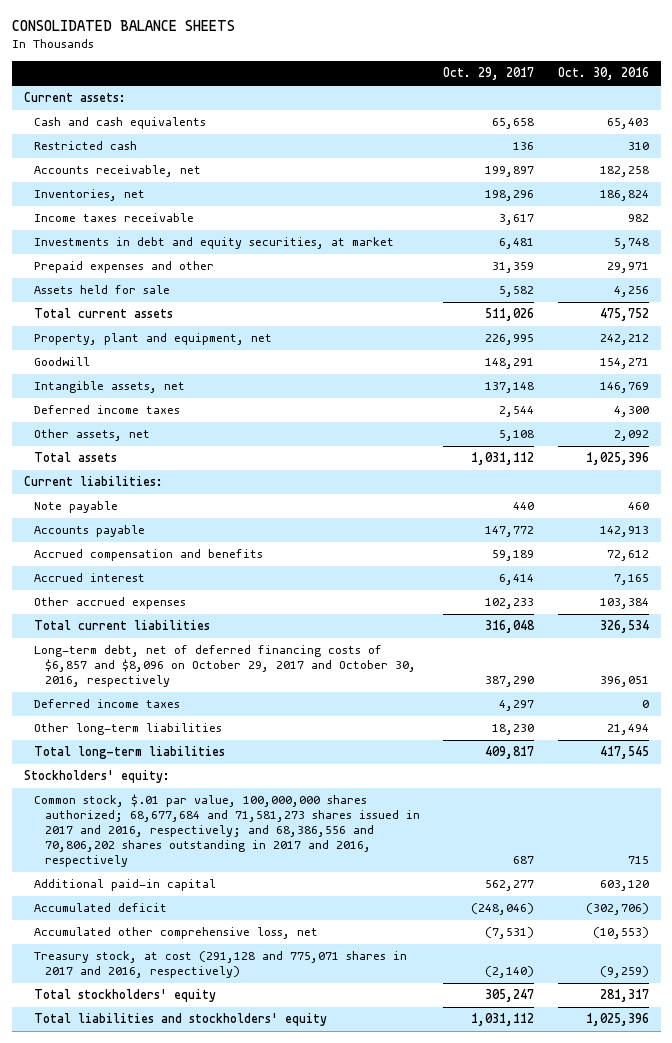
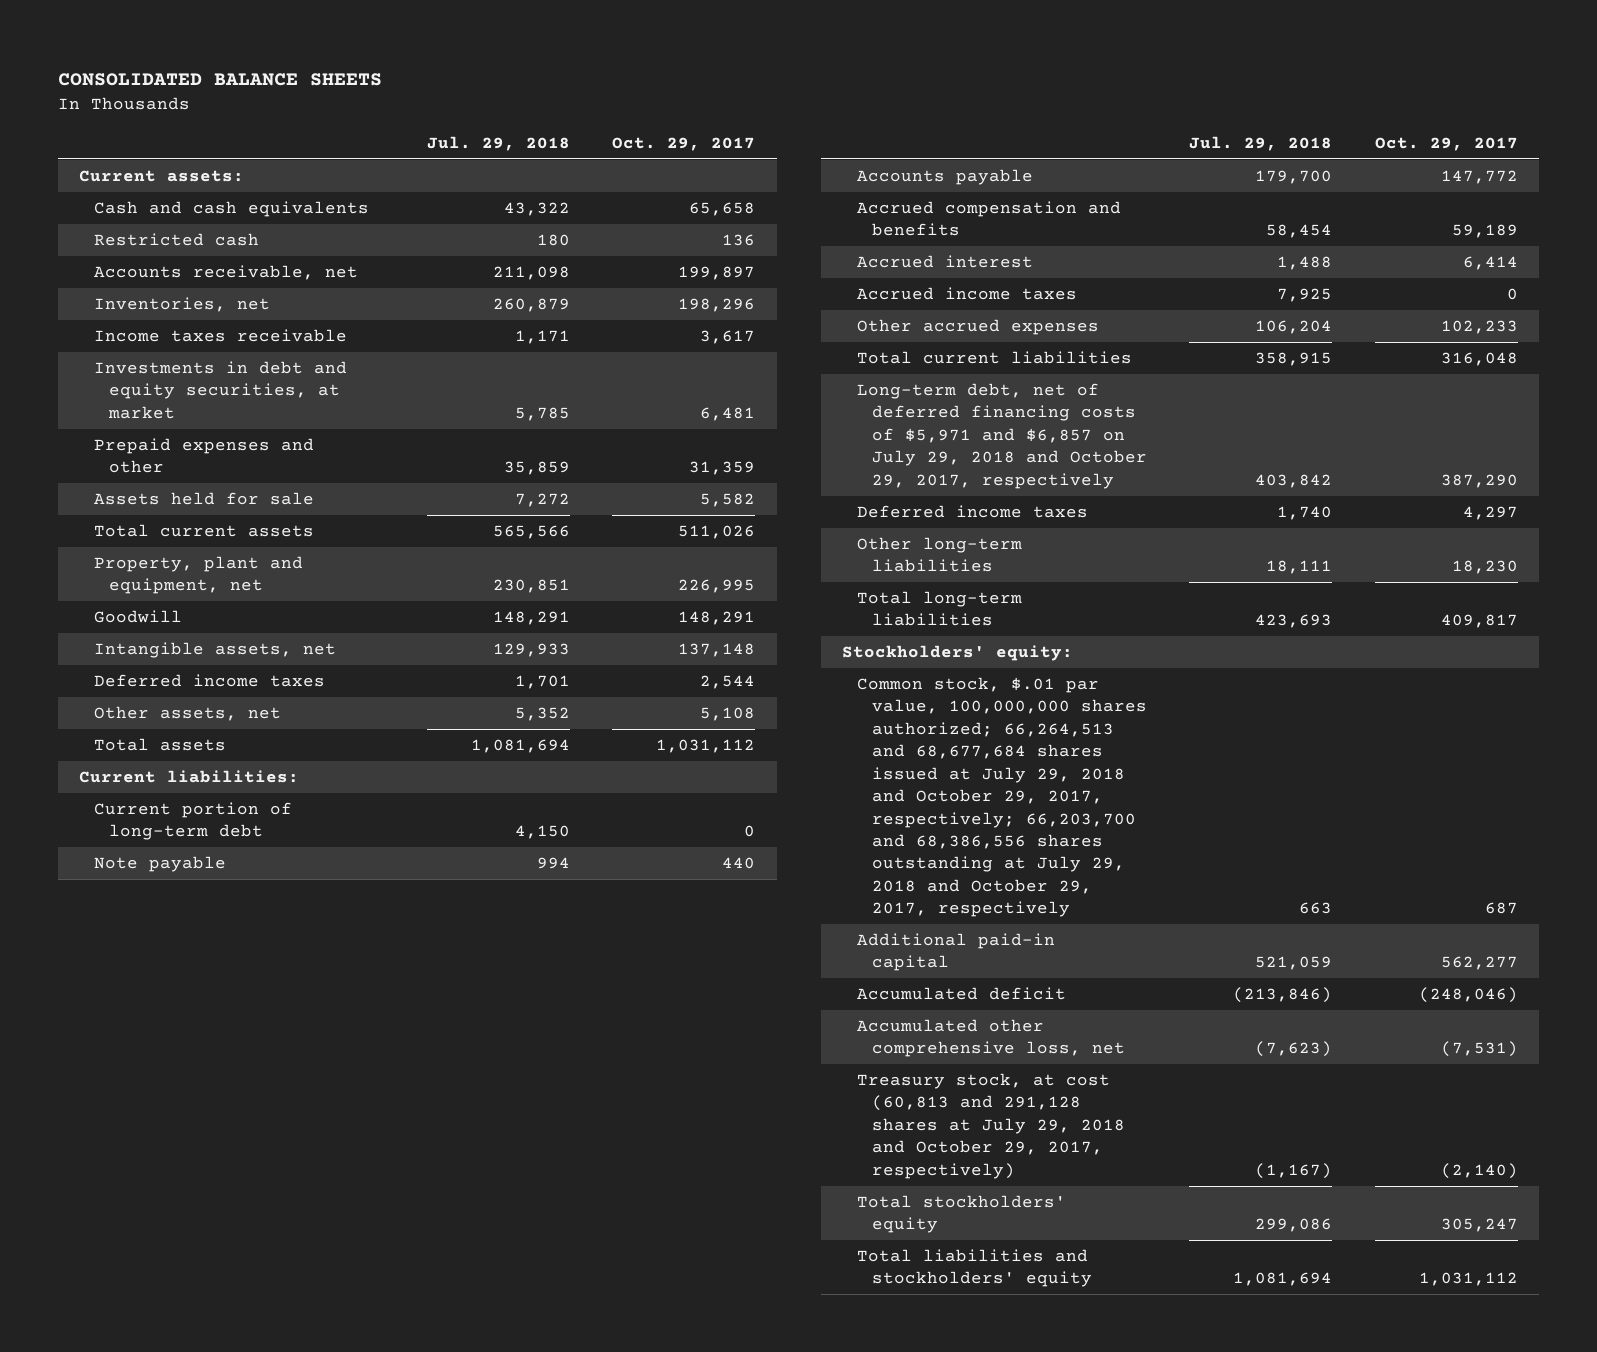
[557,67,649,81] Oct. 30, 2016 -> none
none -> [426,135,570,151] Jul. 29, 2018
none -> [94,802,293,841] Current portion of long-term debt
none -> [856,287,1077,301] Accrued income taxes
[34,645,416,688] Long-term debt, net of deferred financing costs of $6,857 and $8,096 on October 29, 2017 and October 30, 2016, respectively -> [856,383,1147,489] Long-term debt, net of deferred financing costs of $5,971 and $6,857 on July 29, 2018 and October 29, 2017, respectively
[34,794,420,867] Common stock, $.01 par value, 100,000,000 shares authorized; 68,677,684 and 71,581,273 shares issued in 2017 and 2016, respectively; and 68,386,556 and 70,806,202 shares outstanding in 2017 and 2016, respectively -> [856,677,1147,918] Common stock, $.01 par value, 100,000,000 shares authorized; 66,264,513 and 68,677,684 shares issued at July 29, 2018 and October 29, 2017, respectively; 66,203,700 and 68,386,556 shares outstanding at July 29, 2018 and October 29, 2017, respectively
[34,951,408,979] Treasury stock, at cost (291,128 and 775,071 shares in 2017 and 2016, respectively) -> [856,1073,1125,1179] Treasury stock, at cost (60,813 and 291,128 shares at July 29, 2018 and October 29, 2017, respectively)

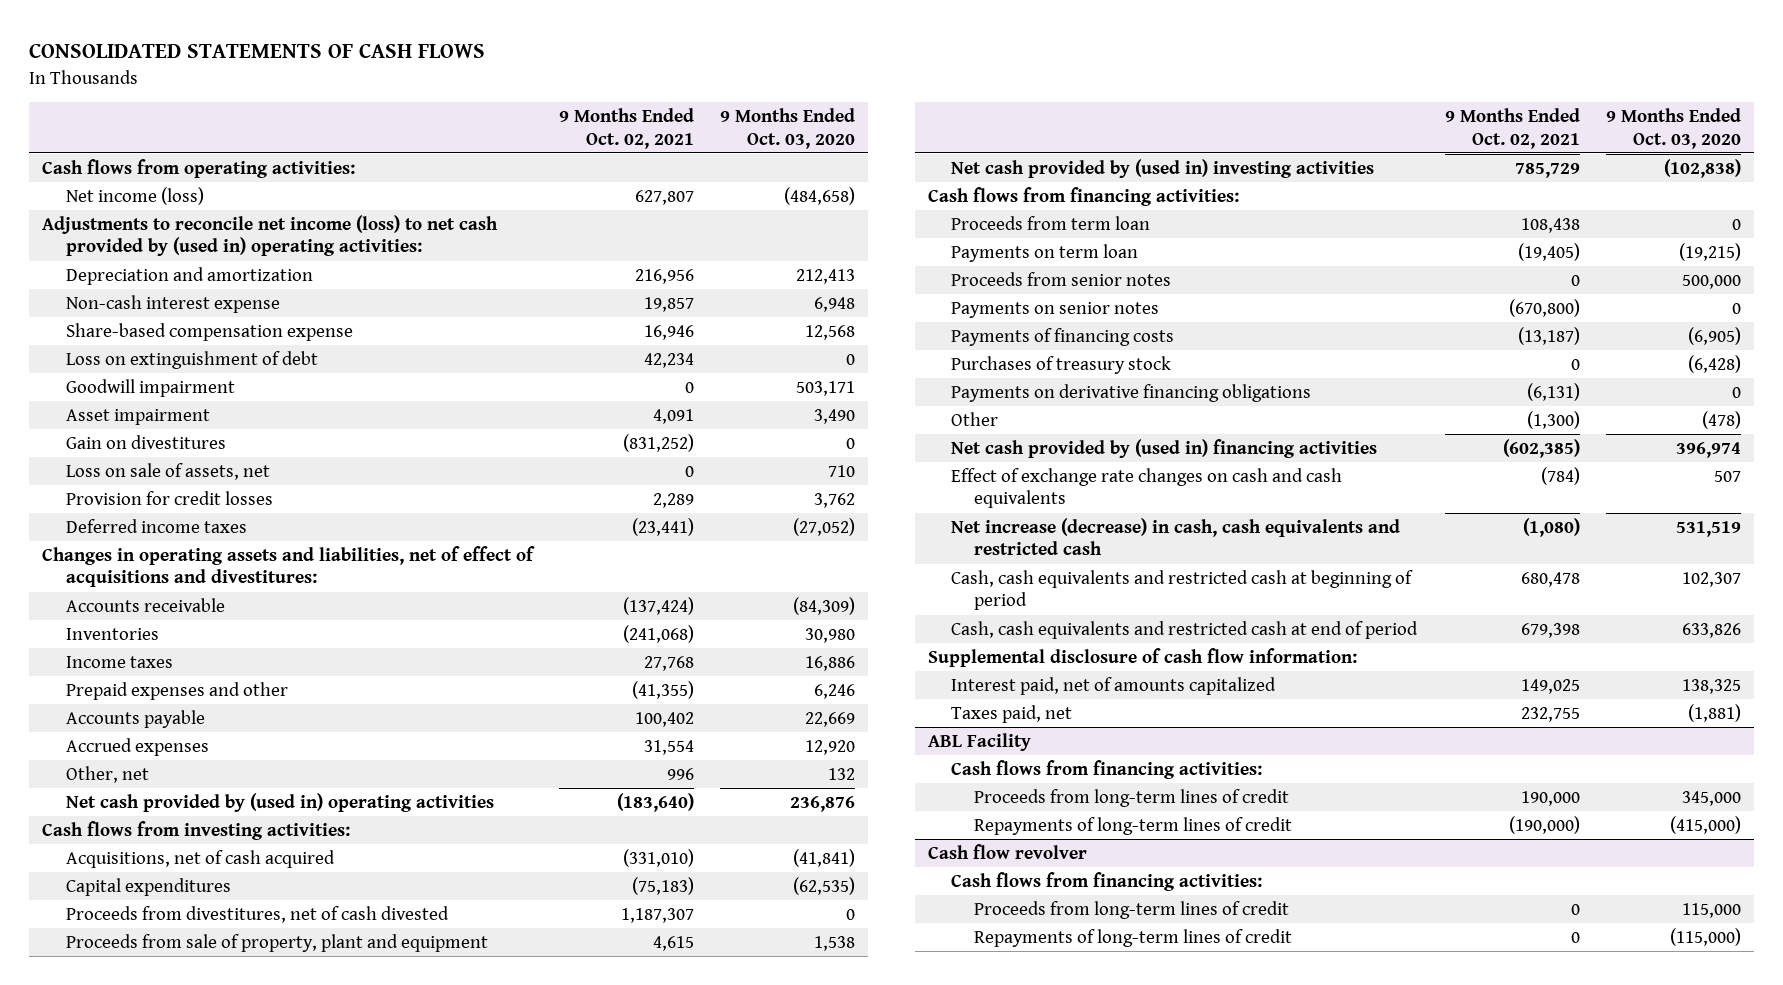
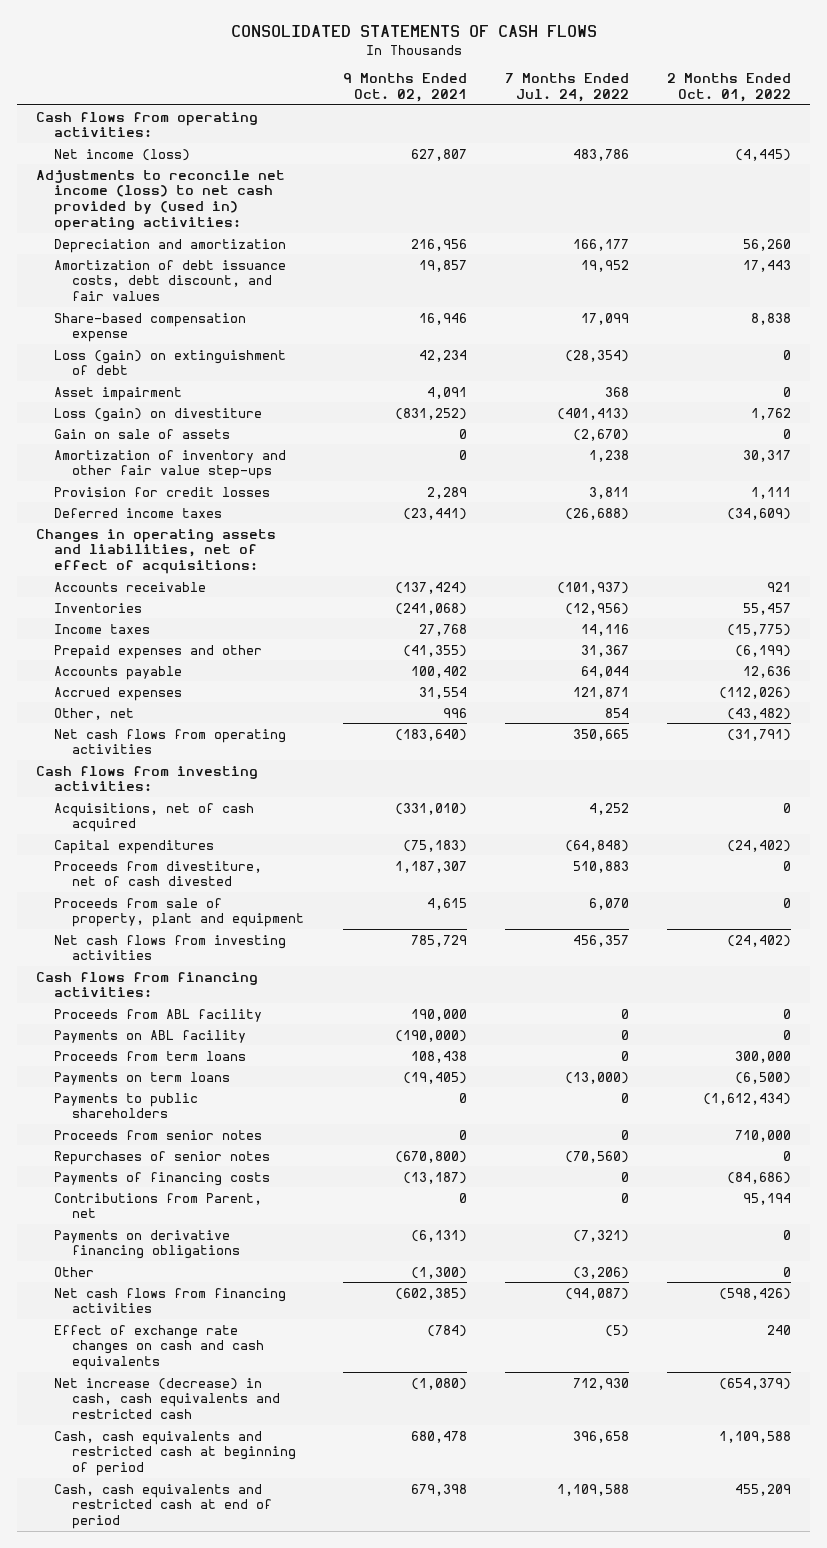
[720,107,856,149] 9 Months Ended Oct. 03, 2020 -> none
none -> [504,73,629,103] 7 Months Ended Jul. 24, 2022
none -> [667,73,792,103] 2 Months Ended Oct. 01, 2022
[65,294,280,313] Non-cash interest expense -> [54,259,287,302] Amortization of debt issuance costs, debt discount, and fair values
[65,378,235,397] Goodwill impairment -> none
[65,350,318,369] Loss on extinguishment of debt -> [54,349,287,376] Loss (gain) on extinguishment of debt
[65,434,226,449] Gain on divestitures -> [54,407,263,422] Loss (gain) on divestiture
[65,462,270,480] Loss on sale of assets, net -> [54,428,231,439] Gain on sale of assets
none -> [54,449,287,480] Amortization of inventory and other fair value step-ups
[42,545,536,588] Changes in operating assets and liabilities, net of effect of acquisitions and divestitures: -> [36,528,277,575] Changes in operating assets and liabilities, net of effect of acquisitions:
[65,792,494,812] Net cash provided by (used in) operating activities -> [54,728,287,755] Net cash flows from operating activities
[65,905,449,923] Proceeds from divestitures, net of cash divested -> [54,860,263,887] Proceeds from divestiture, net of cash divested
[951,158,1375,178] Net cash provided by (used in) investing activities -> [54,934,287,961] Net cash flows from investing activities
none -> [54,1008,263,1022] Proceeds from ABL facility
none -> [54,1029,247,1043] Payments on ABL facility
[951,215,1151,230] Proceeds from term loan -> [54,1050,247,1061] Proceeds from term loans
[951,243,1139,262] Payments on term loan -> [54,1071,231,1085] Payments on term loans
none -> [54,1092,199,1119] Payments to public shareholders
[951,301,1160,318] Payments on senior notes -> [54,1150,271,1165] Repurchases of senior notes
[951,355,1172,374] Purchases of treasury stock -> none
none -> [54,1192,263,1219] Contributions from Parent, net
[951,438,1378,458] Net cash provided by (used in) financing activities -> [54,1287,287,1314] Net cash flows from financing activities
[927,647,1357,667] Supplemental disclosure of cash flow information: -> none
[951,676,1277,695] Interest paid, net of amounts capitalized -> none
[951,704,1073,723] Taxes paid, net -> none
[927,732,1031,751] ABL Facility -> none
[951,759,1263,779] Cash flows from financing activities: -> none
[974,788,1290,807] Proceeds from long-term lines of credit -> none
[974,816,1293,835] Repayments of long-term lines of credit -> none
[927,843,1087,859] Cash flow revolver -> none
[951,871,1263,891] Cash flows from financing activities: -> none
[974,900,1290,919] Proceeds from long-term lines of credit -> none
[974,928,1293,947] Repayments of long-term lines of credit -> none

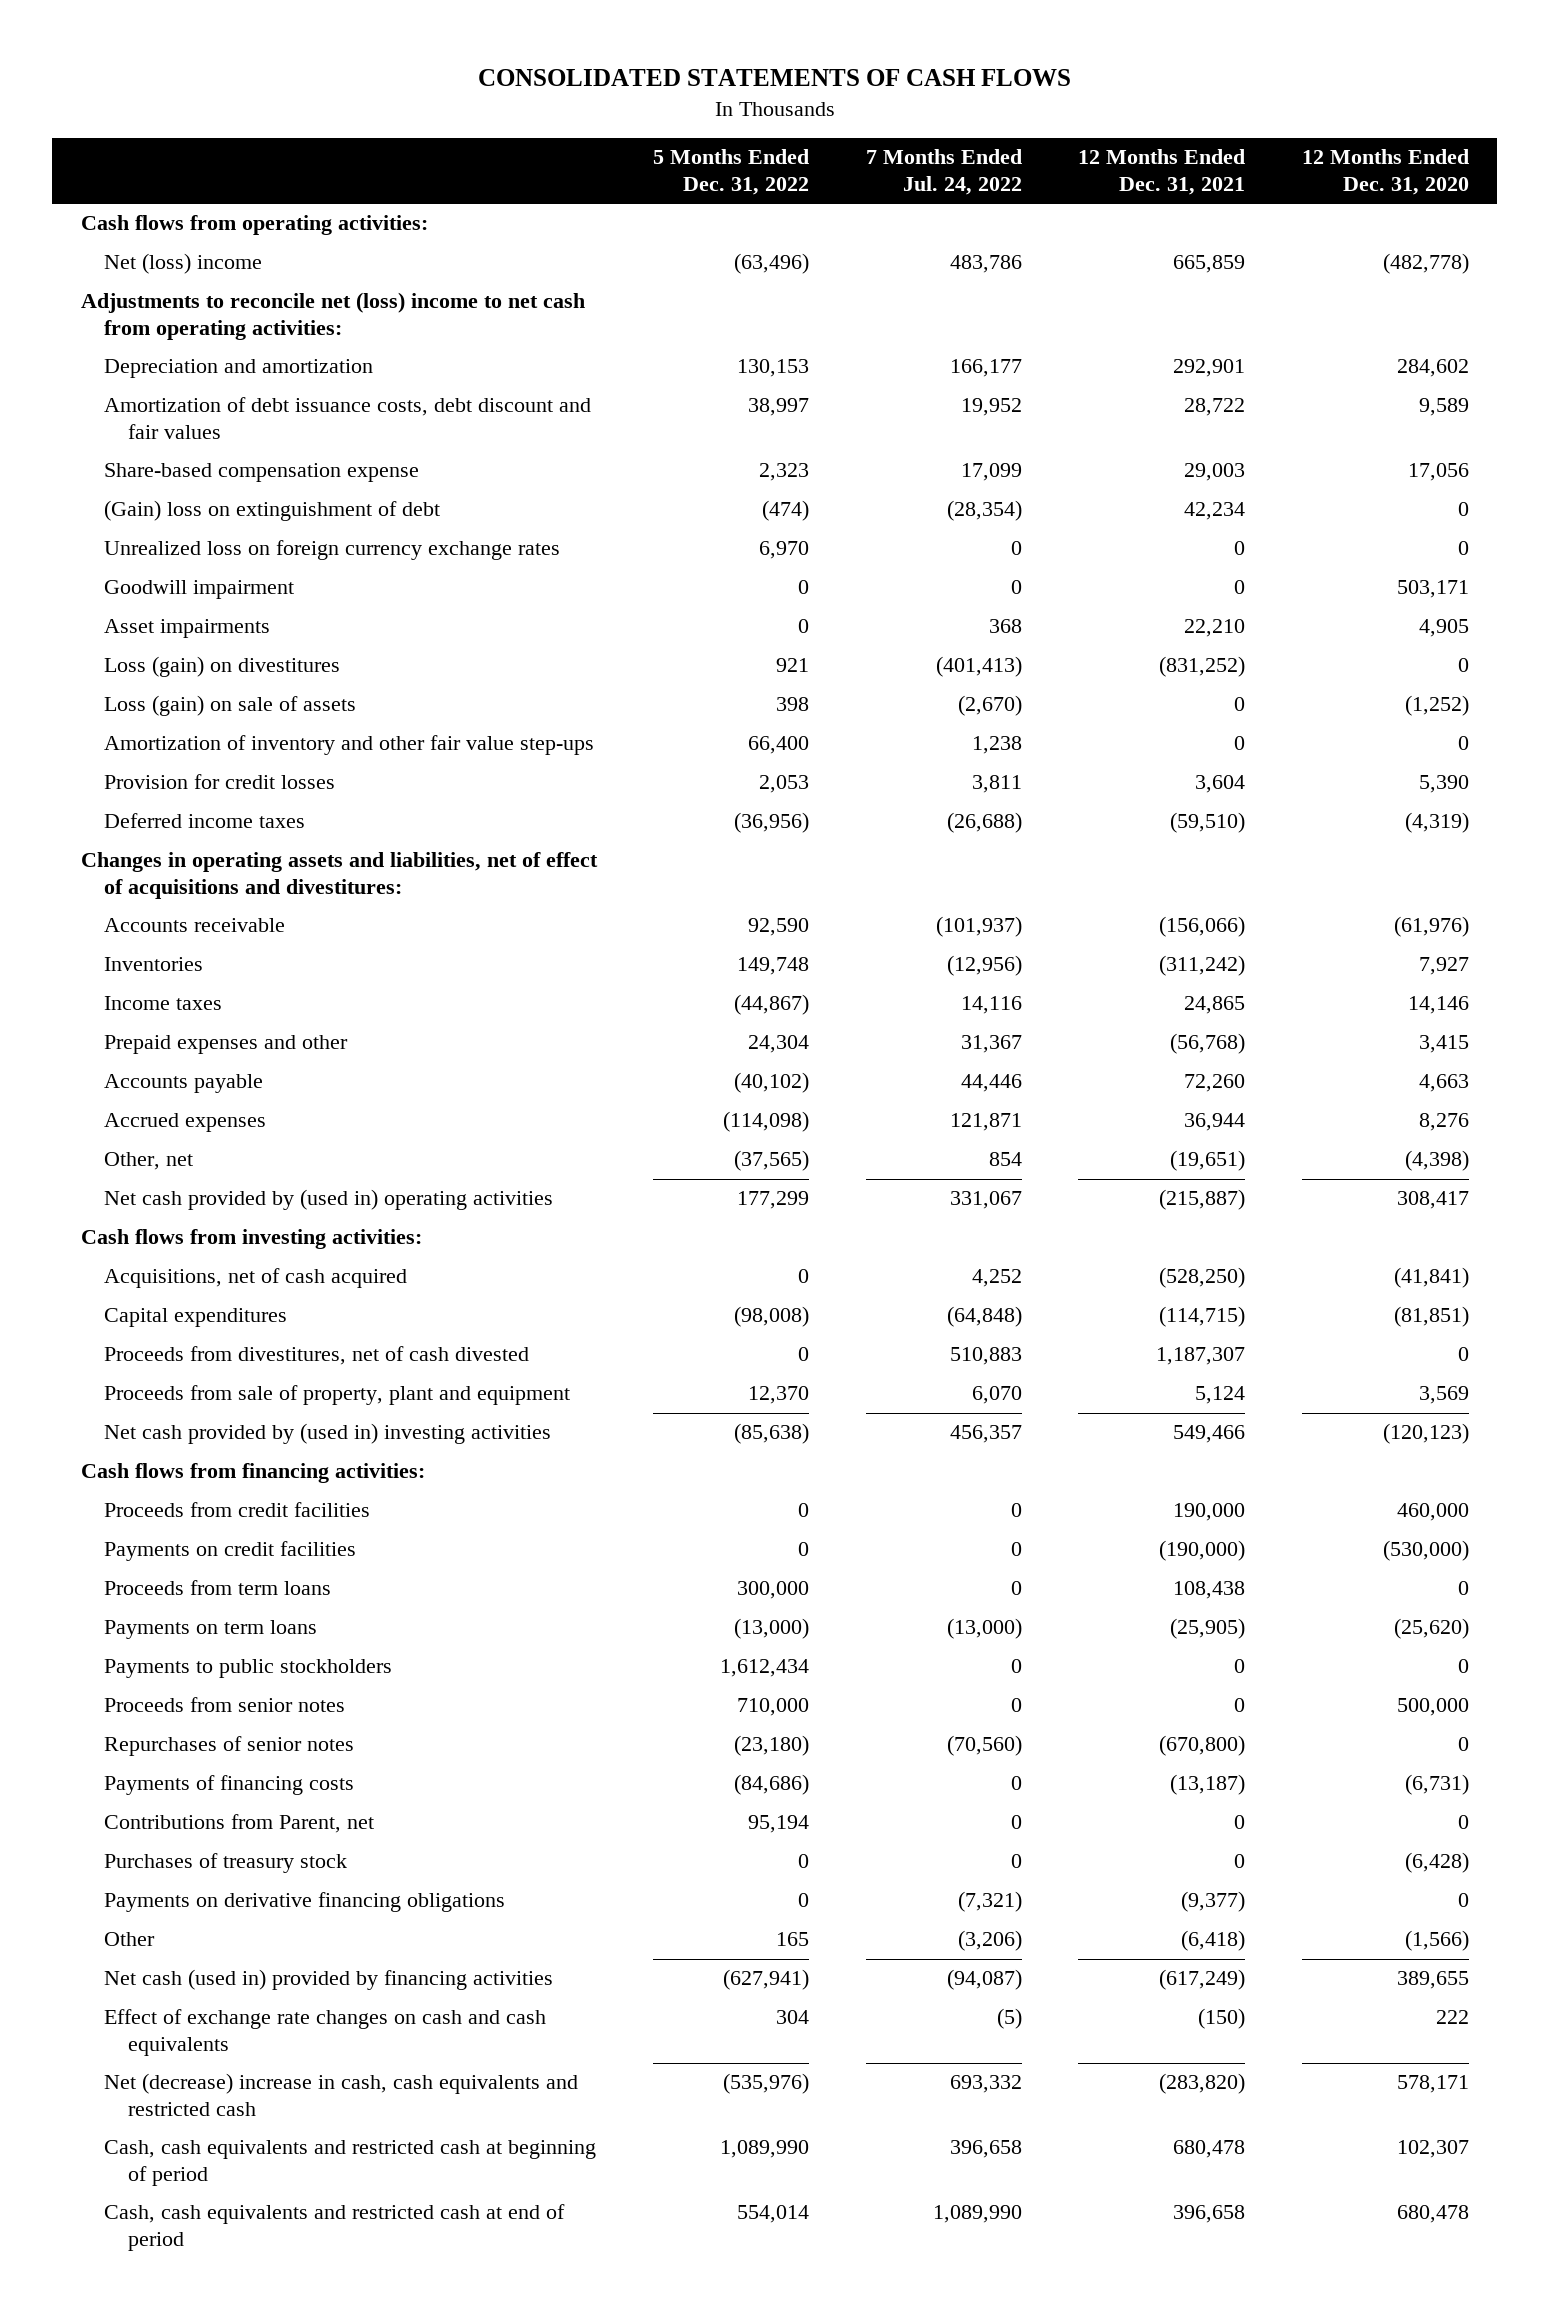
[342,73,467,103] 9 Months Ended Oct. 02, 2021 -> none
[667,73,792,103] 2 Months Ended Oct. 01, 2022 -> none
none -> [653,149,810,196] 5 Months Ended Dec. 31, 2022
none -> [1078,149,1246,196] 12 Months Ended Dec. 31, 2021
none -> [1302,149,1470,196] 12 Months Ended Dec. 31, 2020
[54,148,191,161] Net income (loss) -> [104,253,263,275] Net (loss) income
[36,169,286,232] Adjustments to reconcile net income (loss) to net cash provided by (used in) operating activities: -> [80,292,585,341] Adjustments to reconcile net (loss) income to net cash from operating activities:
[54,259,287,302] Amortization of debt issuance costs, debt discount, and fair values -> [104,397,592,440] Amortization of debt issuance costs, debt discount and fair values
[54,349,287,376] Loss (gain) on extinguishment of debt -> [104,500,441,522] (Gain) loss on extinguishment of debt
none -> [104,540,561,561] Unrealized loss on foreign currency exchange rates
none -> [104,580,295,600] Goodwill impairment
[54,386,183,401] Asset impairment -> [104,619,271,639] Asset impairments
[54,407,263,422] Loss (gain) on divestiture -> [104,656,341,678] Loss (gain) on divestitures
[54,428,231,439] Gain on sale of assets -> [104,695,357,717] Loss (gain) on sale of assets
[36,528,277,575] Changes in operating assets and liabilities, net of effect of acquisitions: -> [80,852,598,900] Changes in operating assets and liabilities, net of effect of acquisitions and divestitures:
[580,665,629,678] 64,044 -> [960,1074,1022,1093] 44,446
[54,728,287,755] Net cash flows from operating activities -> [104,1189,554,1211] Net cash provided by (used in) operating activities
[572,728,629,741] 350,665 -> [949,1191,1022,1210] 331,067
[54,860,263,887] Proceeds from divestiture, net of cash divested -> [104,1346,530,1366] Proceeds from divestitures, net of cash divested
[54,934,287,961] Net cash flows from investing activities -> [104,1423,552,1445] Net cash provided by (used in) investing activities
[54,1008,263,1022] Proceeds from ABL facility -> [104,1502,371,1518] Proceeds from credit facilities
[54,1029,247,1043] Payments on ABL facility -> [104,1541,357,1562] Payments on credit facilities
[54,1092,199,1119] Payments to public shareholders -> [104,1659,393,1679] Payments to public stockholders
none -> [104,1853,348,1874] Purchases of treasury stock
[54,1287,287,1314] Net cash flows from financing activities -> [104,1969,554,1991] Net cash (used in) provided by financing activities
[54,1377,281,1420] Net increase (decrease) in cash, cash equivalents and restricted cash -> [104,2073,579,2117] Net (decrease) increase in cash, cash equivalents and restricted cash
[572,1377,629,1390] 712,930 -> [949,2075,1022,2094] 693,332
[556,1483,629,1496] 1,109,588 -> [932,2205,1022,2224] 1,089,990

